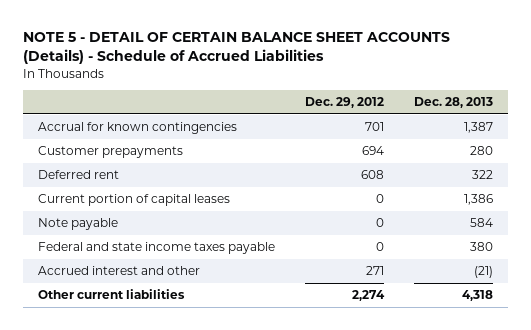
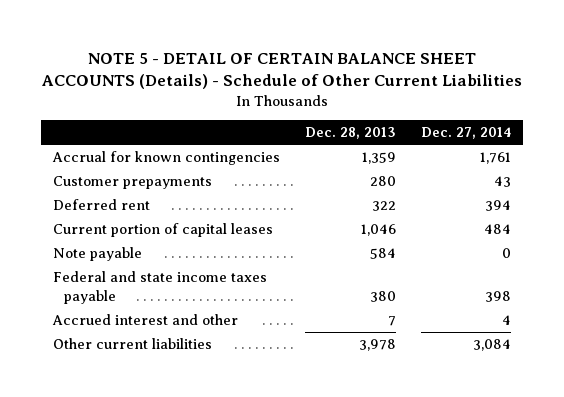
[23,32,451,65] NOTE 5 - DETAIL OF CERTAIN BALANCE SHEET ACCOUNTS (Details) - Schedule of Accrued Liabilities -> [41,52,522,90] NOTE 5 - DETAIL OF CERTAIN BALANCE SHEET ACCOUNTS (Details) - Schedule of Other Current Liabilities
[305,97,385,109] Dec. 29, 2012 -> none
none -> [420,127,511,140] Dec. 27, 2014
[463,122,493,134] 1,387 -> [361,151,396,164] 1,359
[463,194,493,206] 1,386 -> [360,223,396,236] 1,046
[473,266,493,279] (21) -> [387,315,396,326] 7
[461,290,493,302] 4,318 -> [358,338,396,351] 3,978

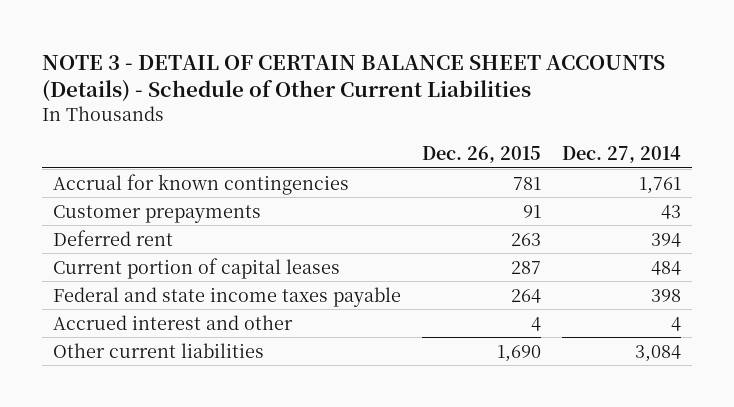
[41,52,522,90] NOTE 5 - DETAIL OF CERTAIN BALANCE SHEET ACCOUNTS (Details) - Schedule of Other Current Liabilities -> [42,54,666,103] NOTE 3 - DETAIL OF CERTAIN BALANCE SHEET ACCOUNTS (Details) - Schedule of Other Current Liabilities
[304,127,396,140] Dec. 28, 2013 -> none
none -> [421,145,541,163] Dec. 26, 2015
[53,246,143,261] Note payable -> none

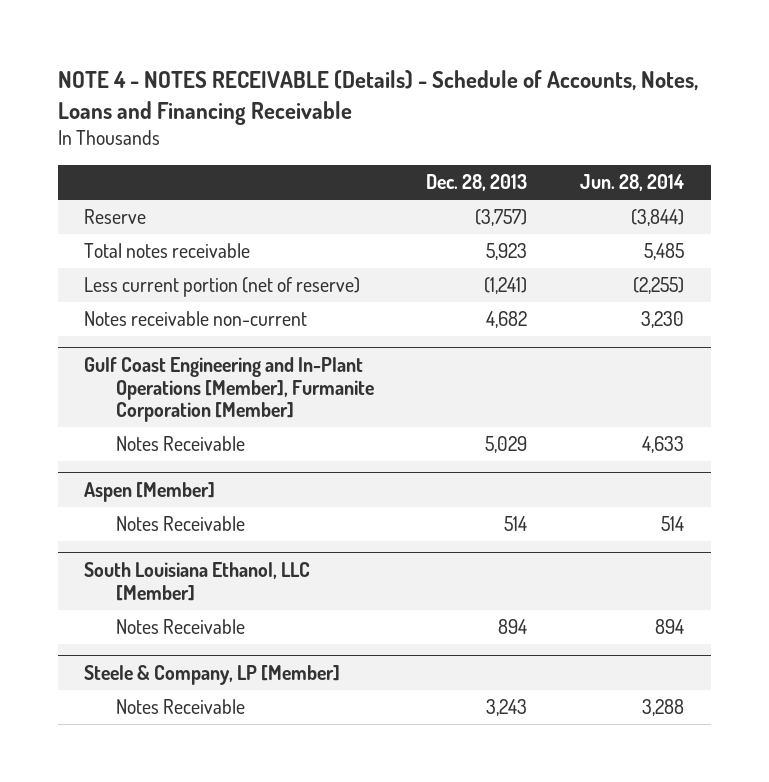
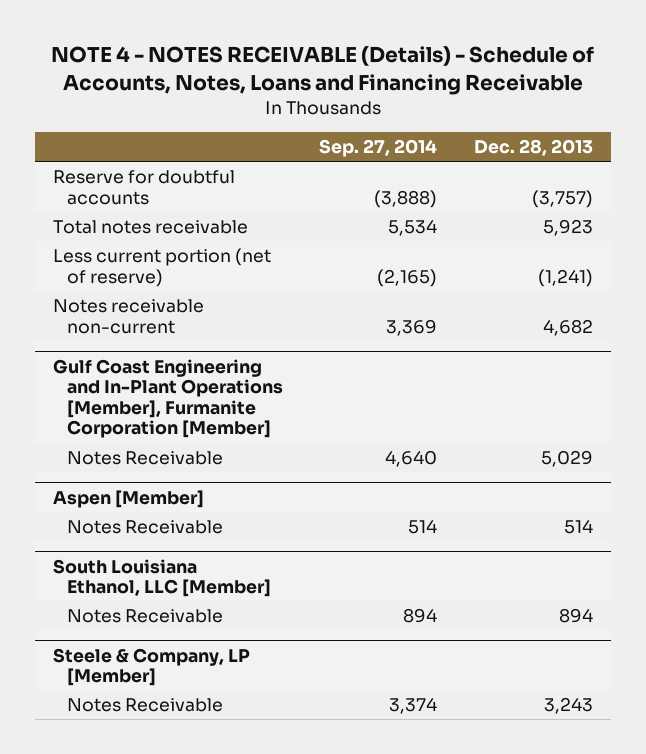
[580,174,685,192] Jun. 28, 2014 -> none
none -> [319,138,438,157] Sep. 27, 2014
[84,209,147,225] Reserve -> [53,170,236,205] Reserve for doubtful accounts

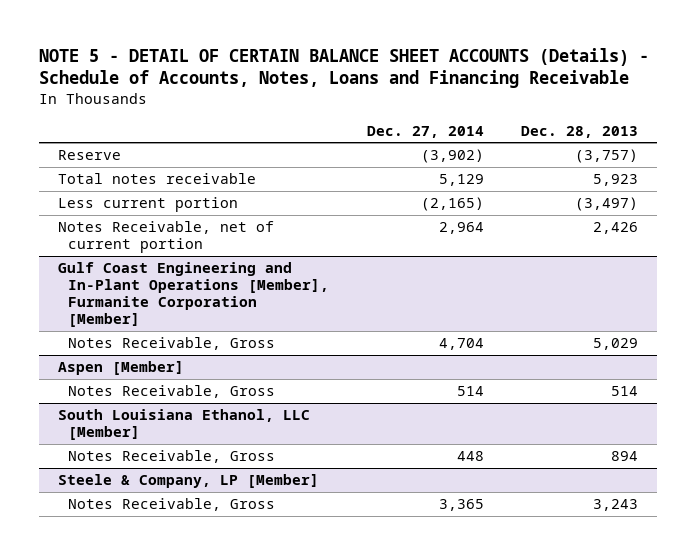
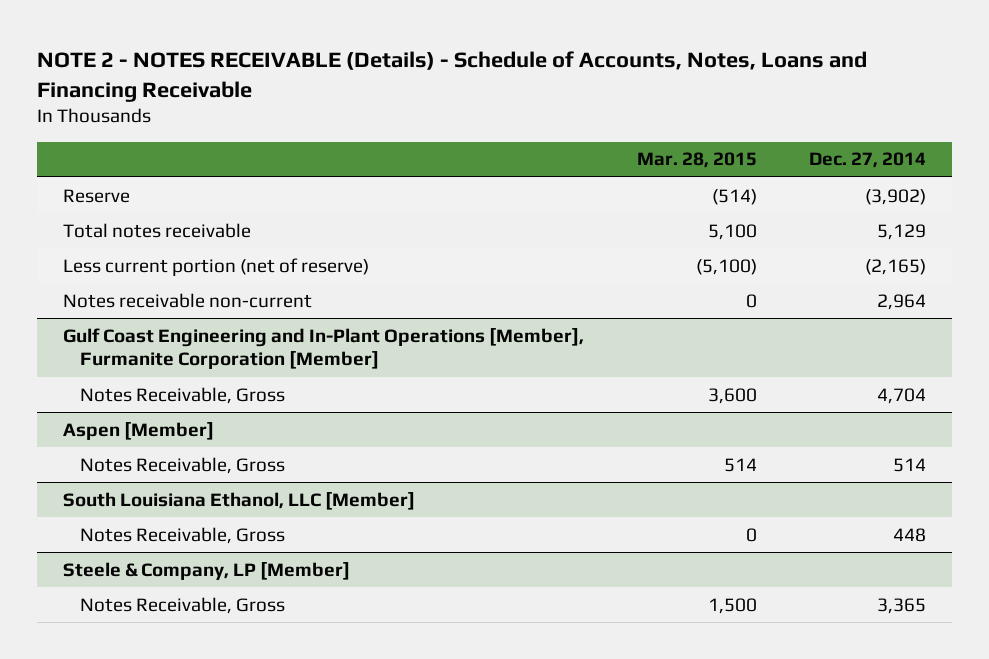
[38,47,649,89] NOTE 5 - DETAIL OF CERTAIN BALANCE SHEET ACCOUNTS (Details) - Schedule of Accounts, Notes, Loans and Financing Receivable -> [37,50,868,102] NOTE 2 - NOTES RECEIVABLE (Details) - Schedule of Accounts, Notes, Loans and Financing Receivable
[521,125,639,138] Dec. 28, 2013 -> none
none -> [636,152,757,169] Mar. 28, 2015
[57,197,238,213] Less current portion -> [63,257,370,276] Less current portion (net of reserve)
[57,221,274,254] Notes Receivable, net of current portion -> [63,292,313,308] Notes receivable non-current

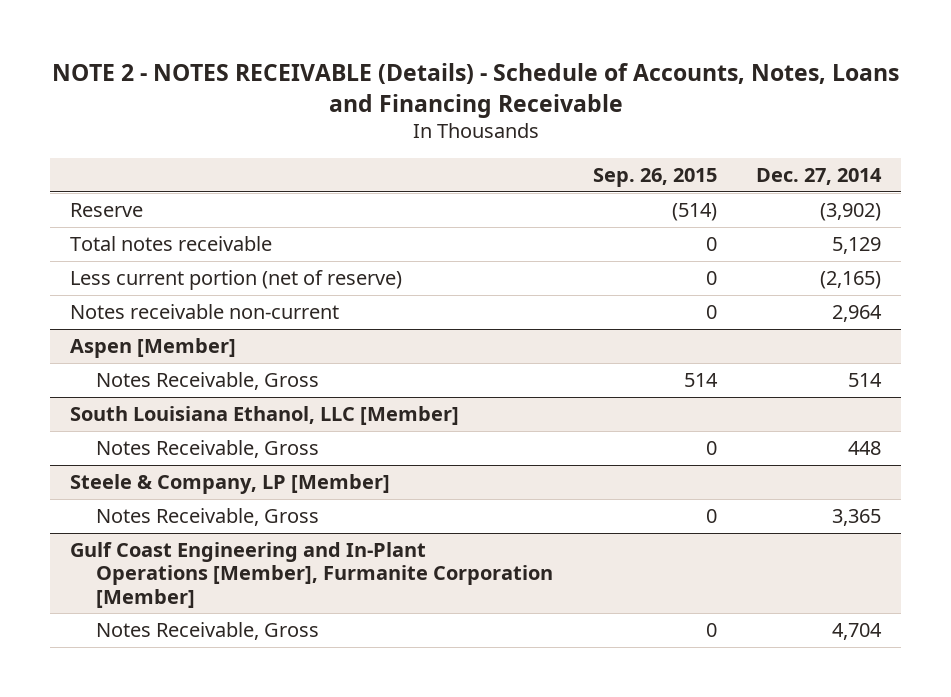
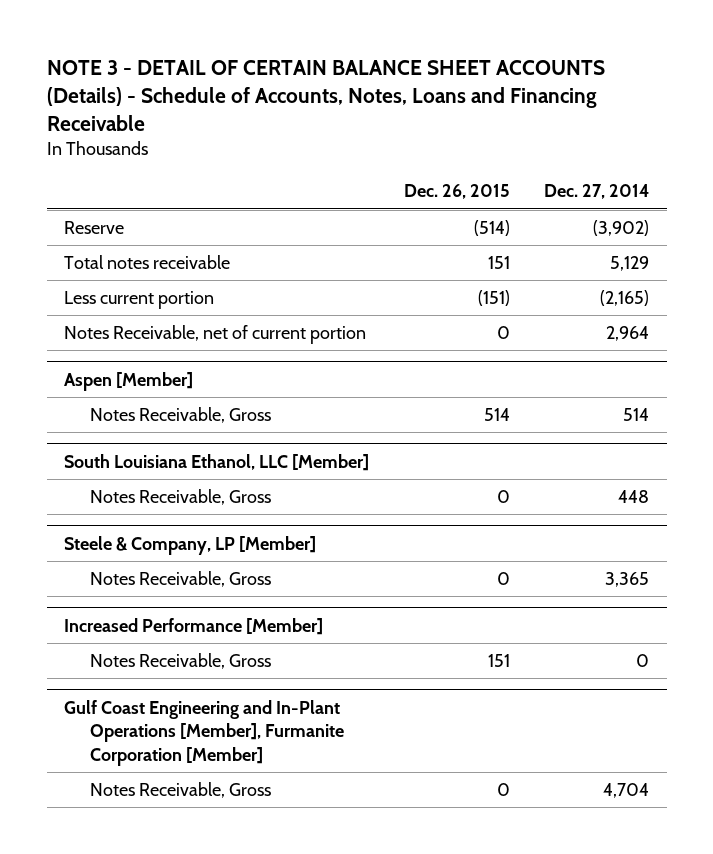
[51,62,899,118] NOTE 2 - NOTES RECEIVABLE (Details) - Schedule of Accounts, Notes, Loans and Financing Receivable -> [46,59,605,131] NOTE 3 - DETAIL OF CERTAIN BALANCE SHEET ACCOUNTS (Details) - Schedule of Accounts, Notes, Loans and Financing Receivable
[592,168,717,188] Sep. 26, 2015 -> none
none -> [403,184,510,200] Dec. 26, 2015
[69,269,402,290] Less current portion (net of reserve) -> [64,290,215,309] Less current portion
[69,303,339,319] Notes receivable non-current -> [64,324,367,344] Notes Receivable, net of current portion
none -> [64,617,324,635] Increased Performance [Member]
none -> [90,652,272,669] Notes Receivable, Gross

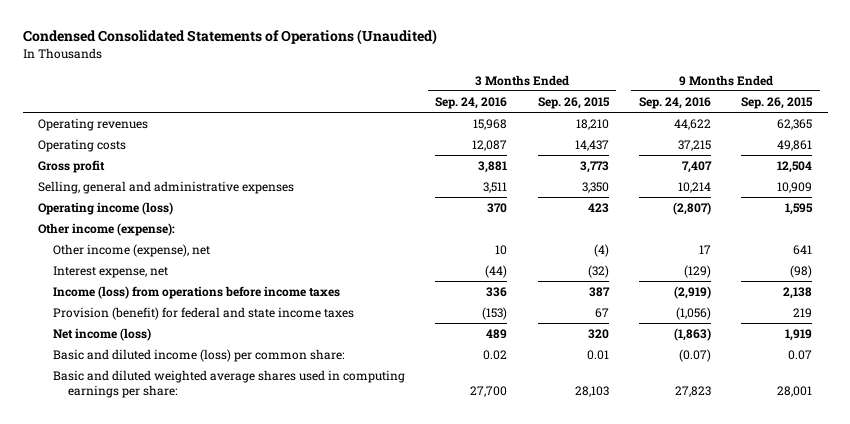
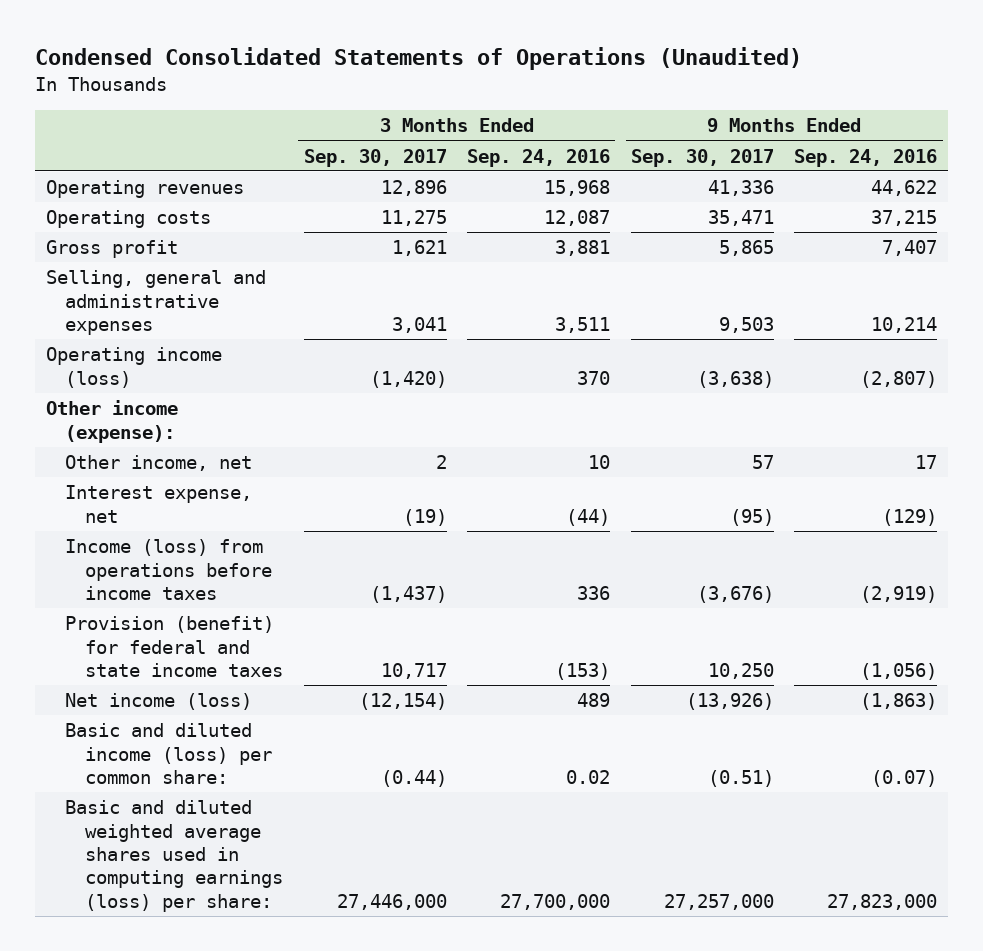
[537,96,610,109] Sep. 26, 2015 -> none
[741,96,814,109] Sep. 26, 2015 -> none
none -> [303,148,447,167] Sep. 30, 2017
none -> [630,148,774,167] Sep. 30, 2017
[52,243,210,257] Other income (expense), net -> [65,455,253,472] Other income, net
[52,369,405,399] Basic and diluted weighted average shares used in computing earnings per share: -> [65,800,283,912] Basic and diluted weighted average shares used in computing earnings (loss) per share:
[470,386,508,398] 27,700 -> [500,893,611,910] 27,700,000
[675,386,712,398] 27,823 -> [827,893,938,910] 27,823,000

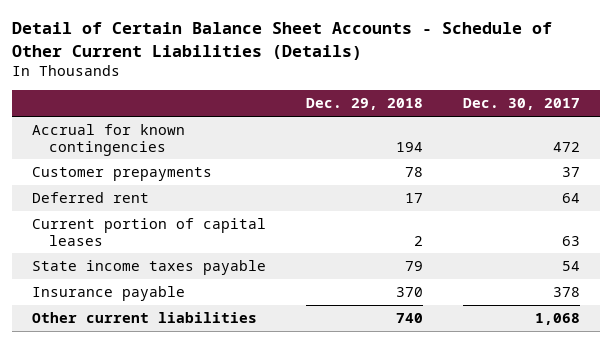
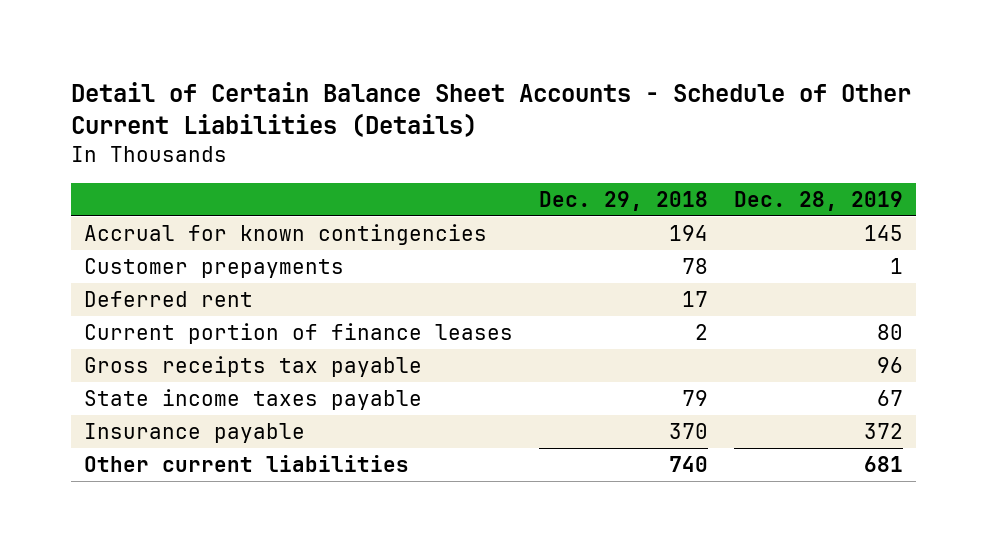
[462,98,580,111] Dec. 30, 2017 -> none
none -> [733,190,903,211] Dec. 28, 2019
[32,218,267,246] Current portion of capital leases -> [83,323,513,345] Current portion of finance leases
none -> [83,356,422,378] Gross receipts tax payable

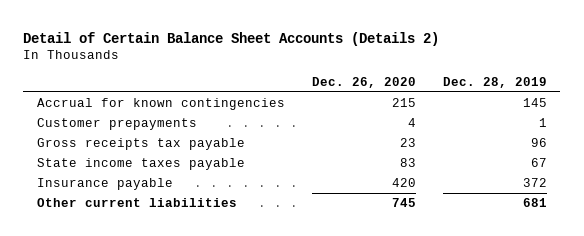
[70,82,911,138] Detail of Certain Balance Sheet Accounts - Schedule of Other Current Liabilities (Details) -> [23,31,440,46] Detail of Certain Balance Sheet Accounts (Details 2)
[538,190,708,211] Dec. 29, 2018 -> none
none -> [311,76,416,88] Dec. 26, 2020
[83,291,253,308] Deferred rent -> none
[83,323,513,345] Current portion of finance leases -> none

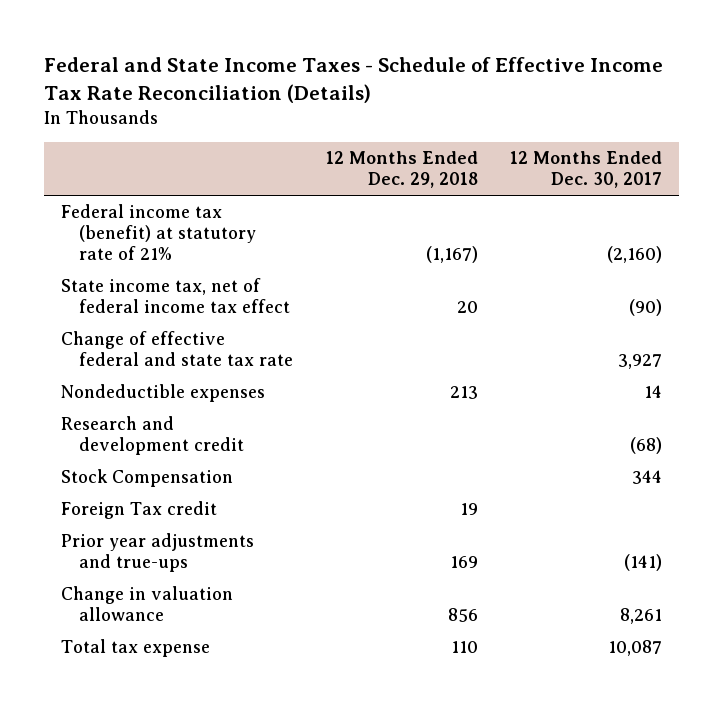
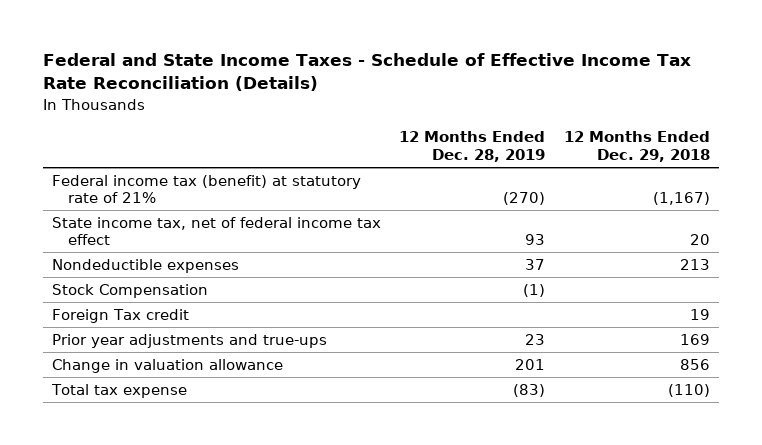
[510,151,663,189] 12 Months Ended Dec. 30, 2017 -> none
none -> [399,131,546,163] 12 Months Ended Dec. 28, 2019
[60,331,294,367] Change of effective federal and state tax rate -> none
[60,416,245,456] Research and development credit -> none
[450,641,478,654] 110 -> [667,383,710,397] (110)

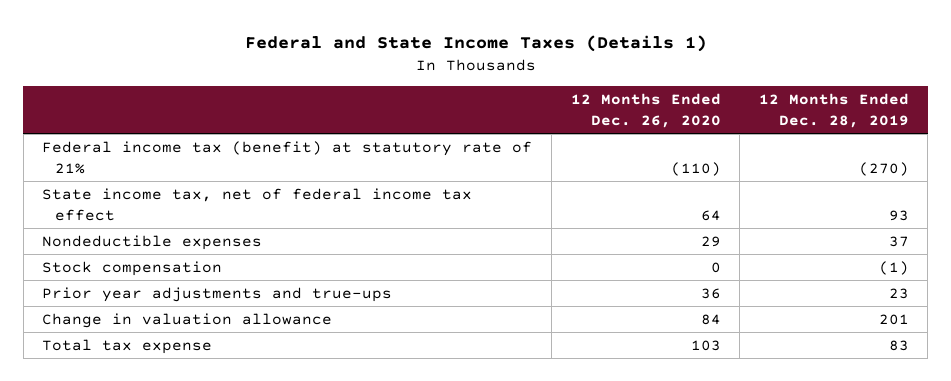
[42,53,691,92] Federal and State Income Taxes - Schedule of Effective Income Tax Rate Reconciliation (Details) -> [244,35,707,53] Federal and State Income Taxes (Details 1)
[563,131,710,163] 12 Months Ended Dec. 29, 2018 -> none
none -> [570,93,721,128] 12 Months Ended Dec. 26, 2020
[52,308,190,323] Foreign Tax credit -> none
[52,283,209,298] Stock Compensation -> [42,260,223,276] Stock compensation
[513,383,546,397] (83) -> [888,339,909,351] 83

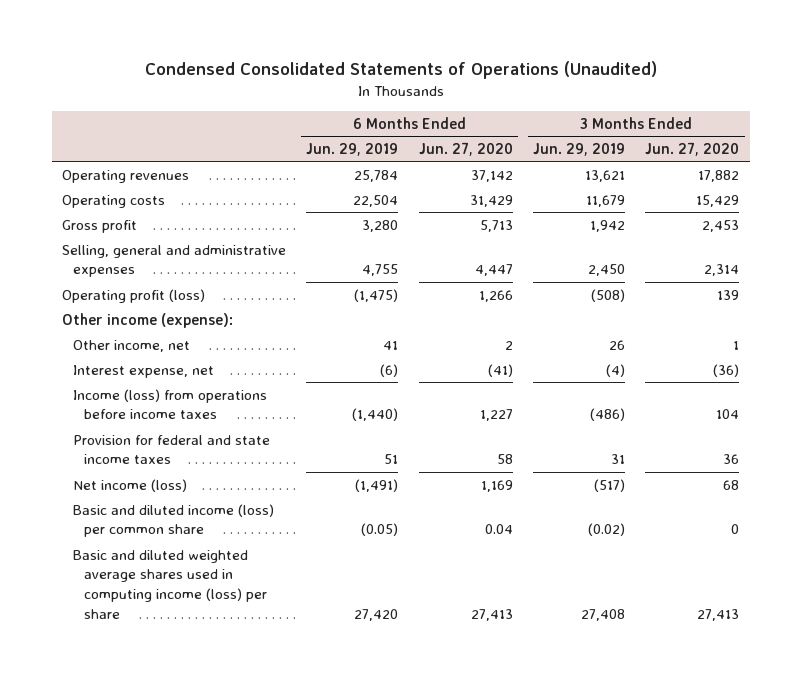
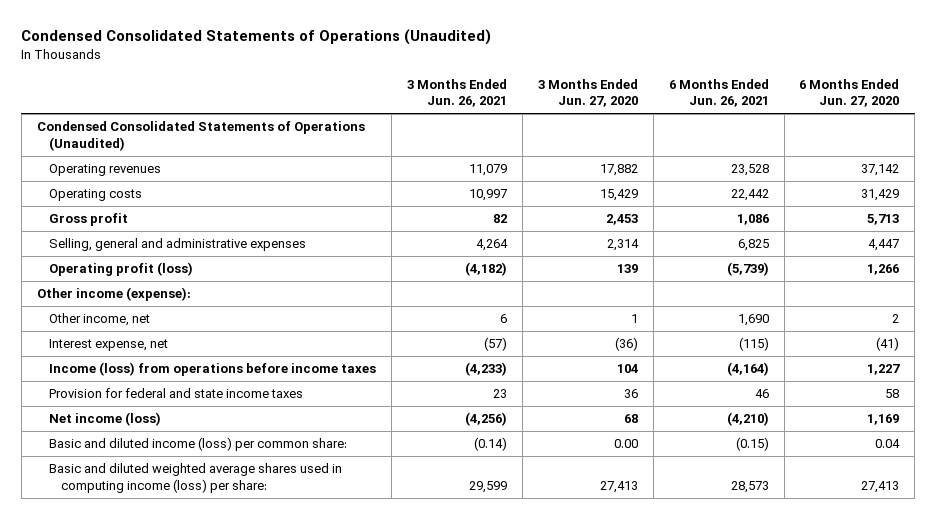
[306,142,399,156] Jun. 29, 2019 -> none
[533,142,626,156] Jun. 29, 2019 -> none
none -> [406,78,507,108] 3 Months Ended Jun. 26, 2021
none -> [668,78,769,108] 6 Months Ended Jun. 26, 2021
none -> [36,121,365,151] Condensed Consolidated Statements of Operations (Unaudited)
[73,503,275,538] Basic and diluted income (loss) per common share -> [48,437,347,452] Basic and diluted income (loss) per common share:
[731,524,740,535] 0 -> [613,439,638,449] 0.00
[73,549,268,619] Basic and diluted weighted average shares used in computing income (loss) per share -> [48,463,342,493] Basic and diluted weighted average shares used in computing income (loss) per share:

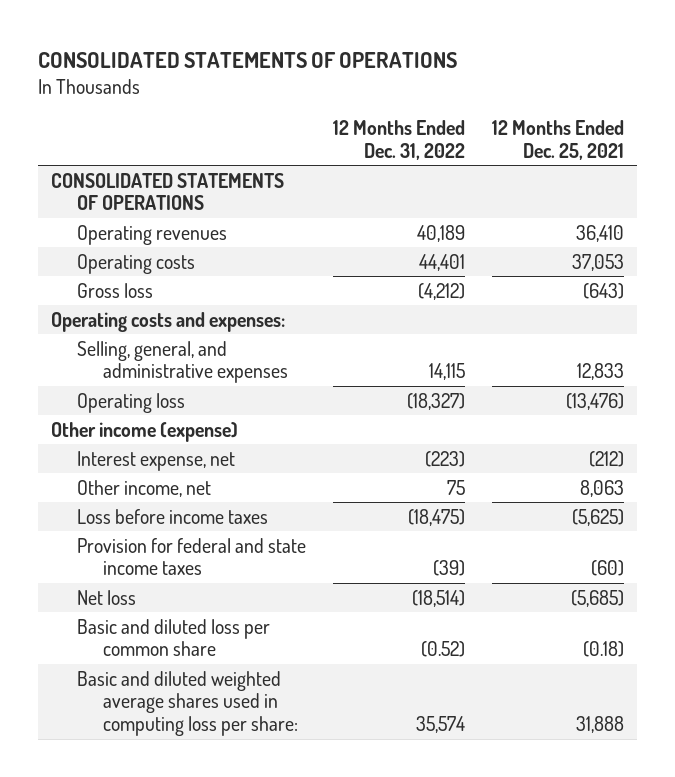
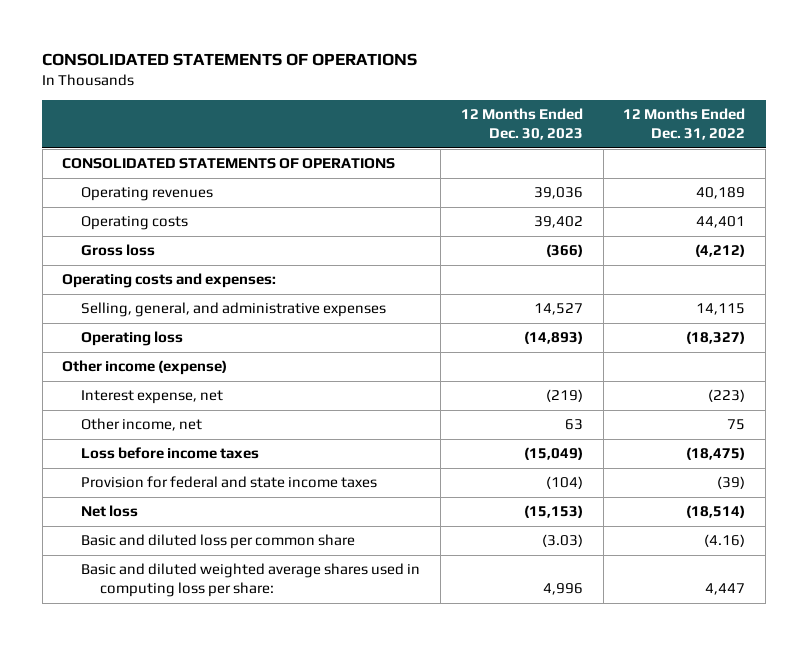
[491,119,624,160] 12 Months Ended Dec. 25, 2021 -> none
none -> [460,108,583,141] 12 Months Ended Dec. 30, 2023
[421,641,466,658] (0.52) -> [704,534,746,548] (4.16)
[416,716,466,734] 35,574 -> [705,583,746,596] 4,447

